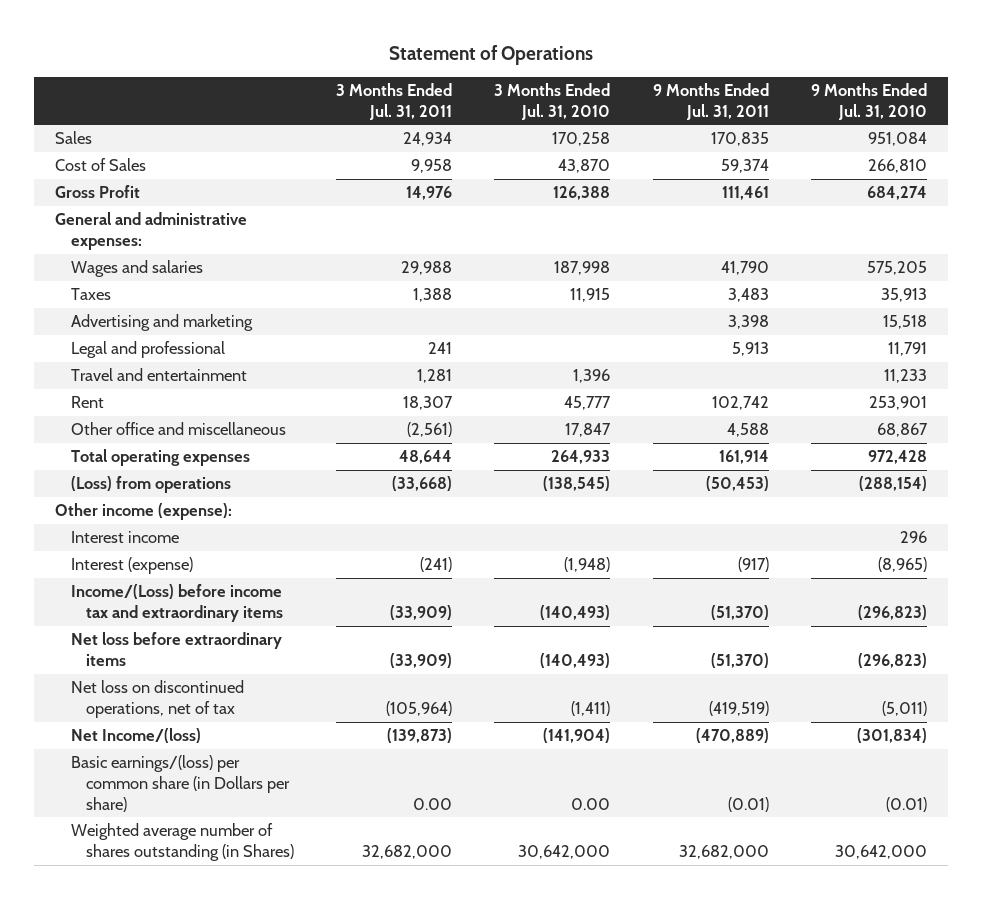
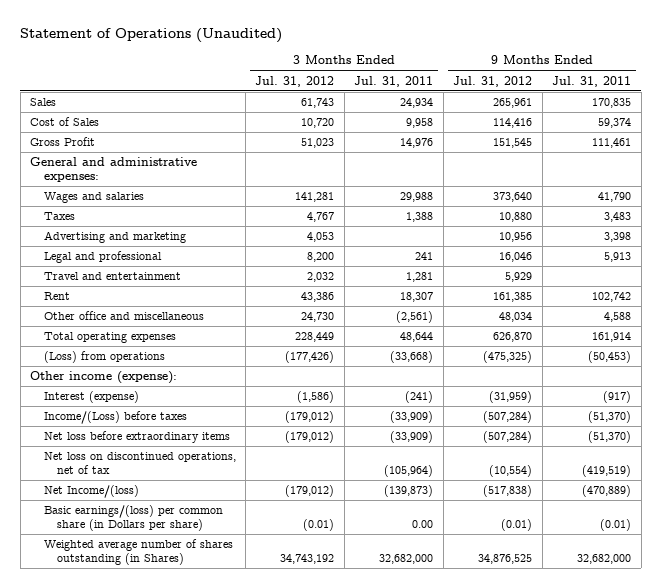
[389,44,594,65] Statement of Operations -> [20,28,283,44] Statement of Operations (Unaudited)
[494,82,611,120] 3 Months Ended Jul. 31, 2010 -> none
[810,82,927,120] 9 Months Ended Jul. 31, 2010 -> none
none -> [255,75,335,87] Jul. 31, 2012
none -> [453,75,533,87] Jul. 31, 2012
[70,531,179,544] Interest income -> none
[70,584,284,622] Income/(Loss) before income tax and extraordinary items -> [43,411,187,425] Income/(Loss) before taxes

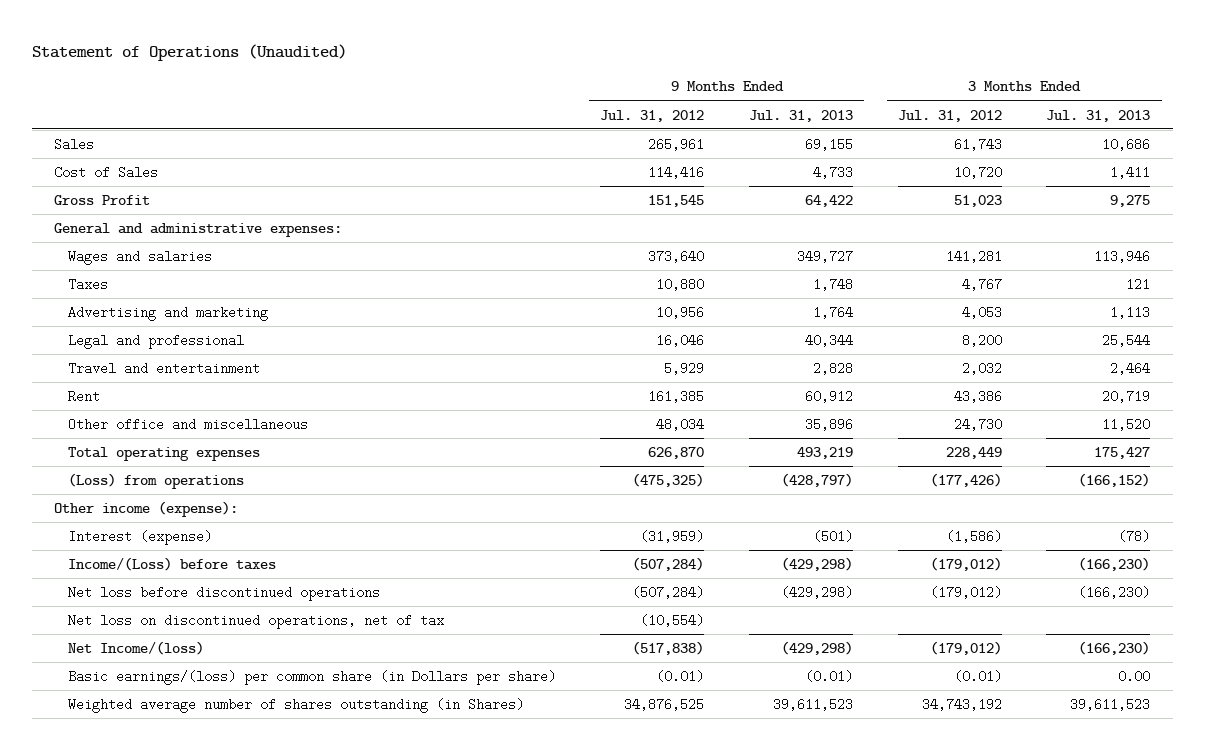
[354,75,434,87] Jul. 31, 2011 -> none
[552,75,632,87] Jul. 31, 2011 -> none
none -> [749,109,854,122] Jul. 31, 2013
none -> [1046,109,1151,122] Jul. 31, 2013
[43,431,230,444] Net loss before extraordinary items -> [67,585,380,601] Net loss before discontinued operations

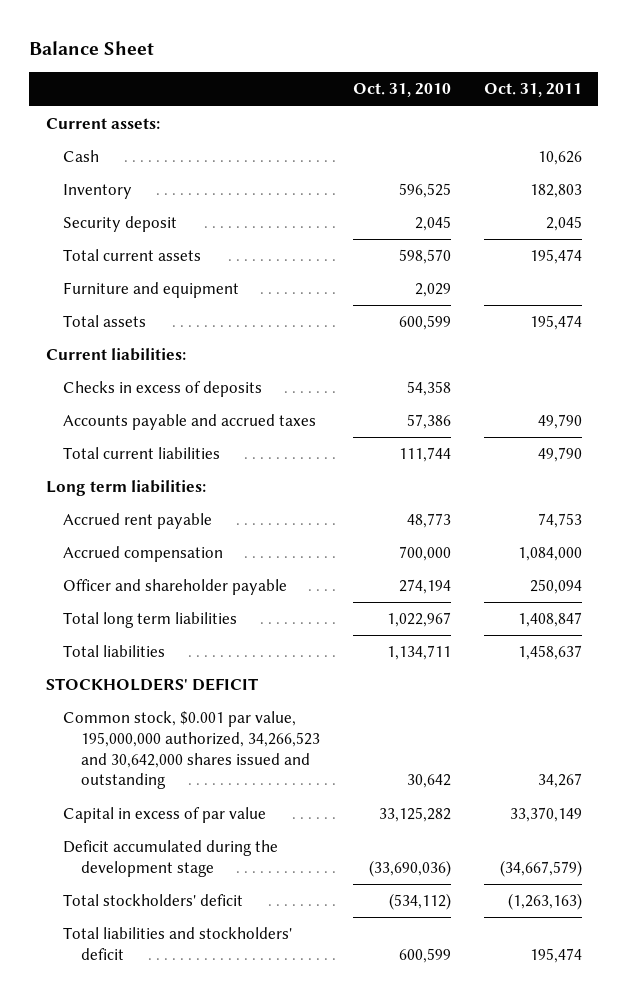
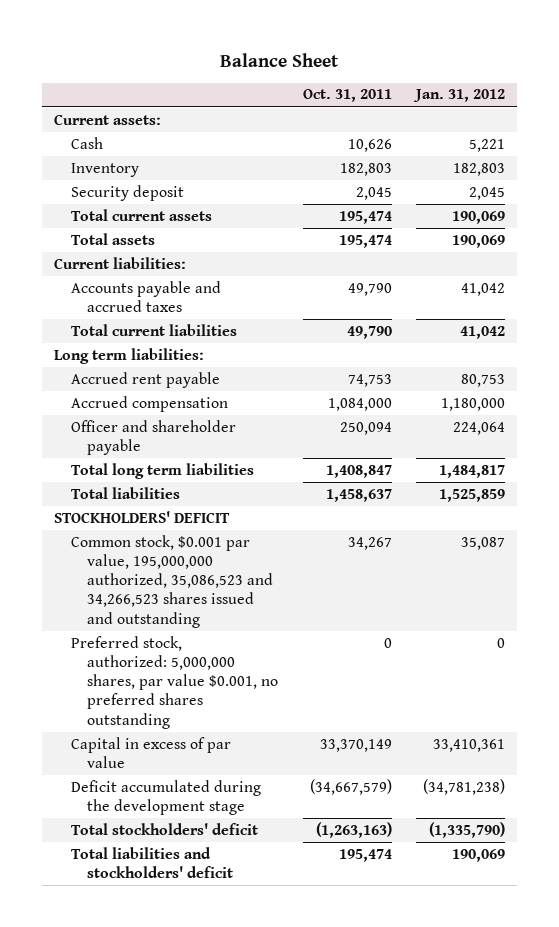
[352,83,451,98] Oct. 31, 2010 -> none
none -> [412,89,505,103] Jan. 31, 2012
[63,282,240,299] Furniture and equipment -> none
[63,381,263,398] Checks in excess of deposits -> none
[63,711,320,790] Common stock, $0.001 par value, 195,000,000 authorized, 34,266,523 and 30,642,000 shares issued and outstanding -> [70,534,274,628] Common stock, $0.001 par value, 195,000,000 authorized, 35,086,523 and 34,266,523 shares issued and outstanding
none -> [70,635,279,729] Preferred stock, authorized: 5,000,000 shares, par value $0.001, no preferred shares outstanding

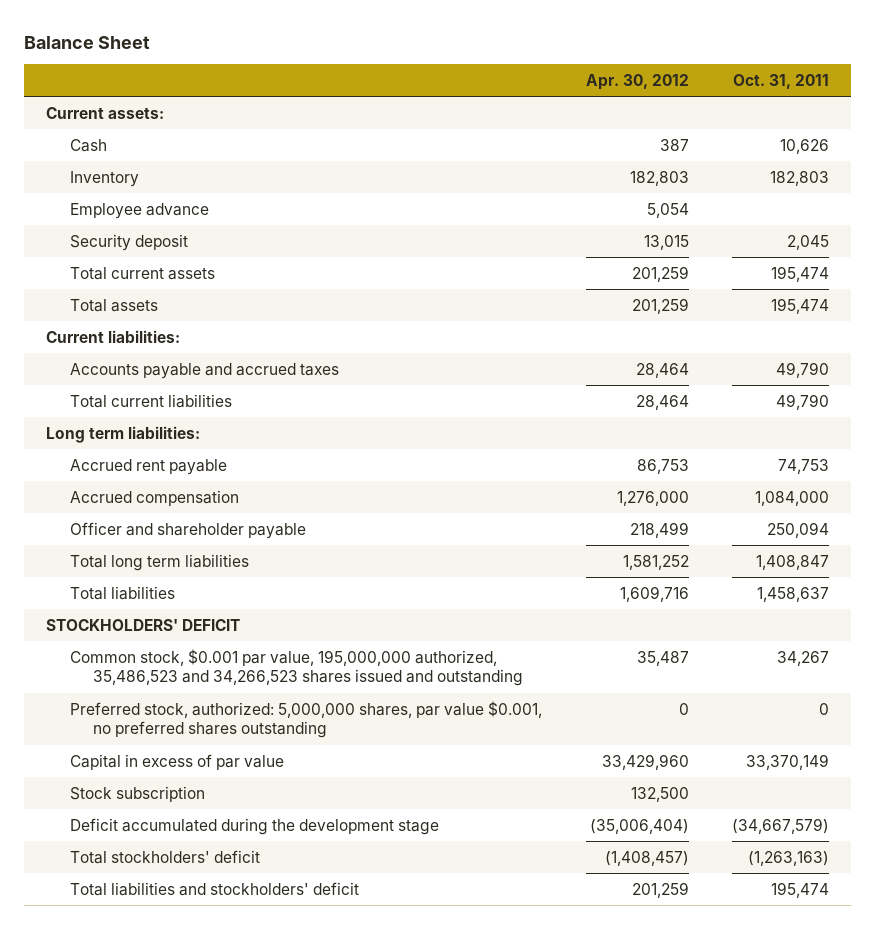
[412,89,505,103] Jan. 31, 2012 -> none
none -> [585,73,689,90] Apr. 30, 2012
none -> [69,202,209,219] Employee advance
[70,534,274,628] Common stock, $0.001 par value, 195,000,000 authorized, 35,086,523 and 34,266,523 shares issued and outstanding -> [69,648,524,687] Common stock, $0.001 par value, 195,000,000 authorized, 35,486,523 and 34,266,523 shares issued and outstanding
none -> [69,785,205,802] Stock subscription

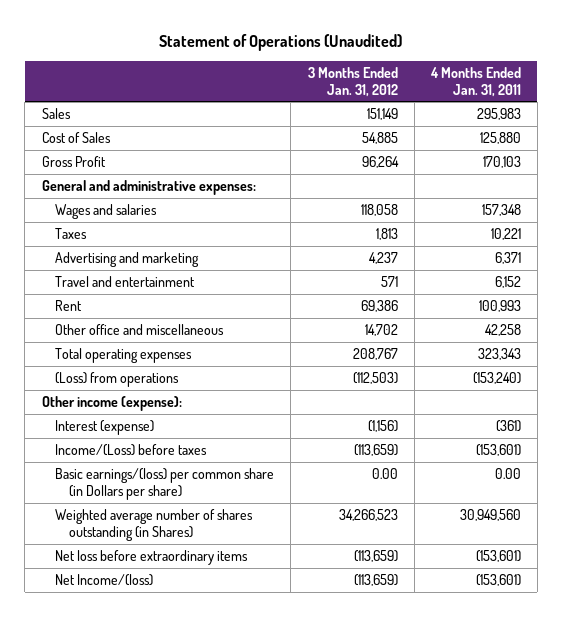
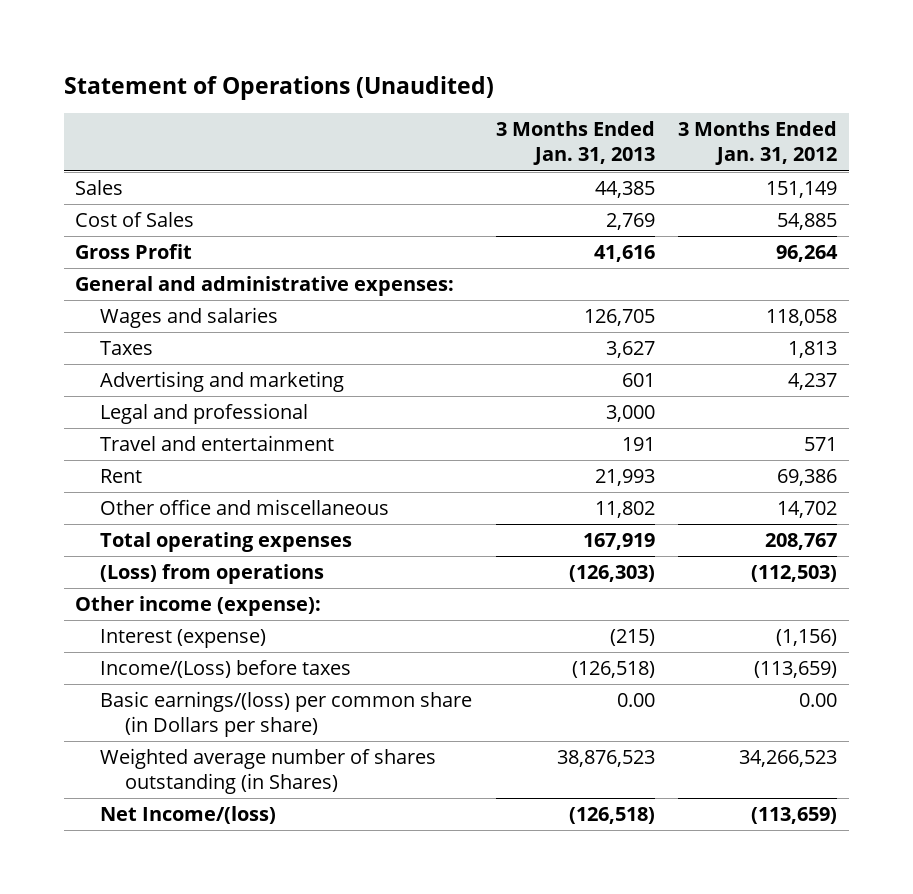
[429,66,521,97] 4 Months Ended Jan. 31, 2011 -> none
none -> [495,121,655,166] 3 Months Ended Jan. 31, 2013
none -> [100,403,309,425] Legal and professional
[55,550,249,566] Net loss before extraordinary items -> none

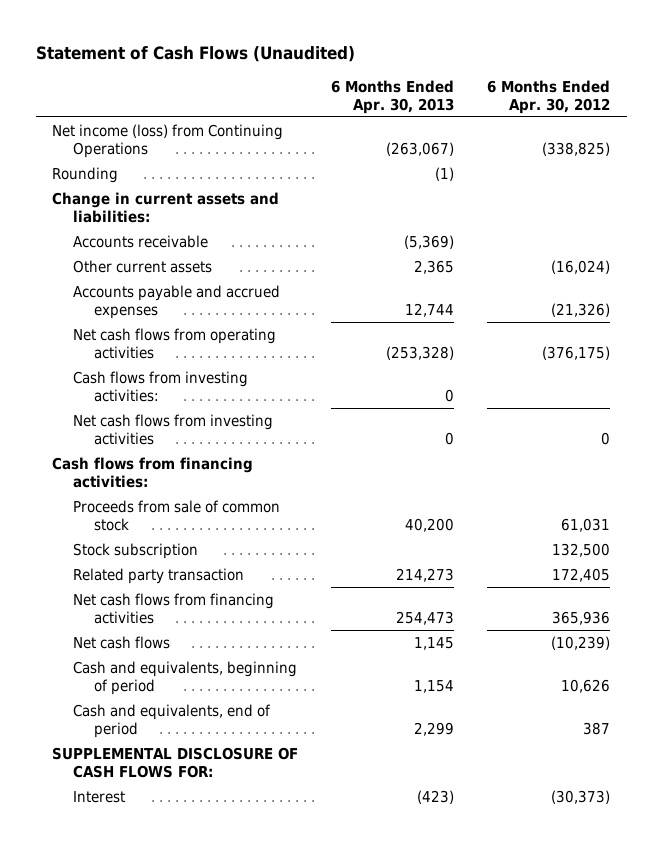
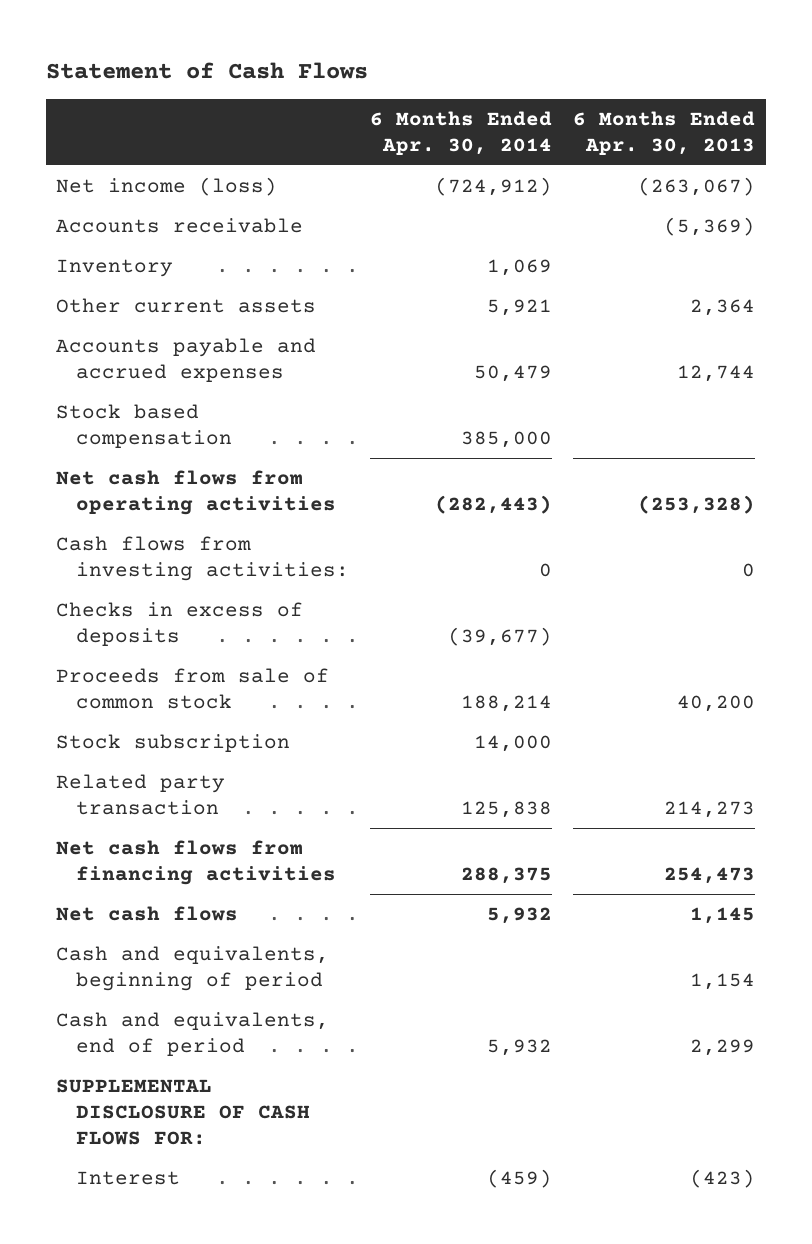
[35,45,355,62] Statement of Cash Flows (Unaudited) -> [45,62,368,80] Statement of Cash Flows
[487,79,611,114] 6 Months Ended Apr. 30, 2012 -> none
none -> [369,111,552,155] 6 Months Ended Apr. 30, 2014
[52,167,119,184] Rounding -> none
[52,192,280,223] Change in current assets and liabilities: -> none
[52,124,284,158] Net income (loss) from Continuing Operations -> [56,177,278,197] Net income (loss)
none -> [56,259,174,278] Inventory
[414,260,455,275] 2,365 -> [690,299,756,317] 2,364
none -> [56,404,232,448] Stock based compensation
[72,414,273,445] Net cash flows from investing activities -> none
[52,457,254,488] Cash flows from financing activities: -> none
none -> [56,602,304,646] Checks in excess of deposits

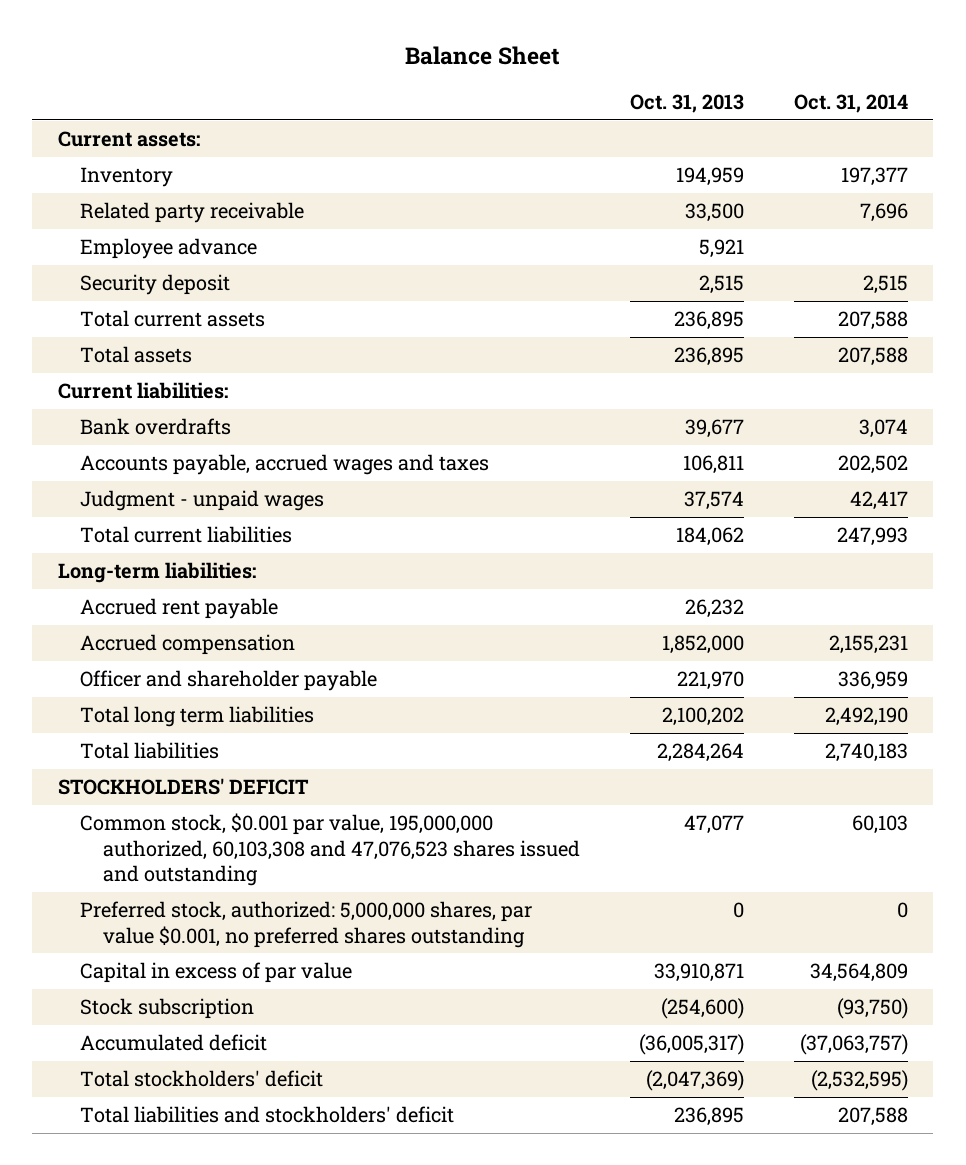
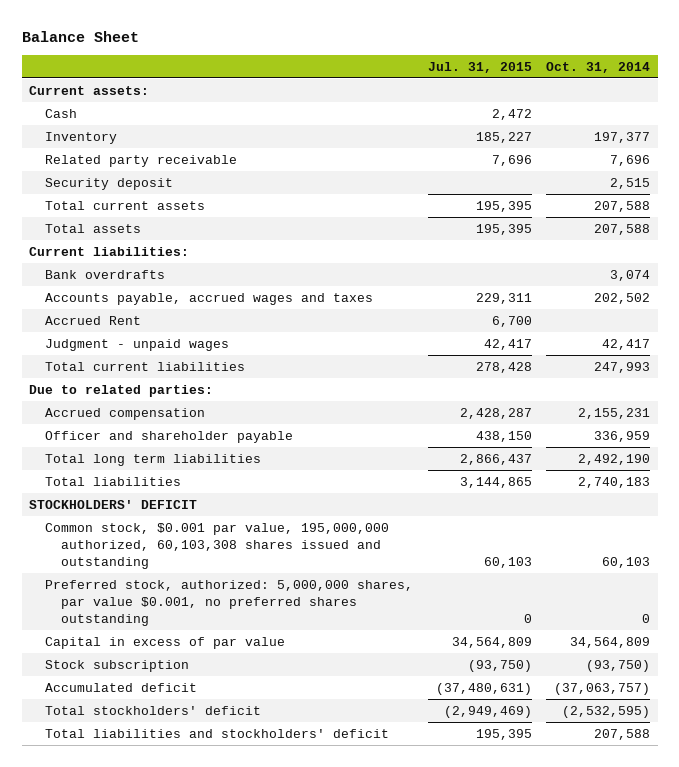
[629,93,744,113] Oct. 31, 2013 -> none
none -> [427,61,532,73] Jul. 31, 2015
none -> [44,108,77,118] Cash
[80,238,258,260] Employee advance -> none
none -> [44,315,141,325] Accrued Rent
[57,562,256,584] Long-term liabilities: -> none
[80,598,279,620] Accrued rent payable -> none
none -> [28,384,213,397] Due to related parties:
[80,813,580,887] Common stock, $0.001 par value, 195,000,000 authorized, 60,103,308 and 47,076,523 shares issued and outstanding -> [44,522,389,569] Common stock, $0.001 par value, 195,000,000 authorized, 60,103,308 shares issued and outstanding

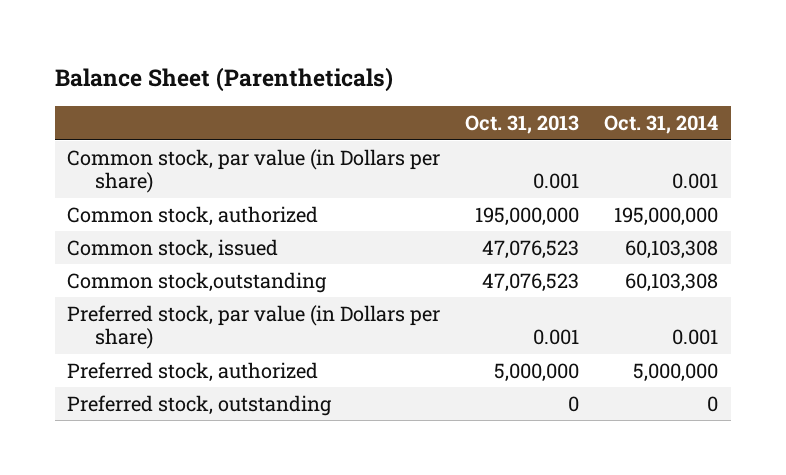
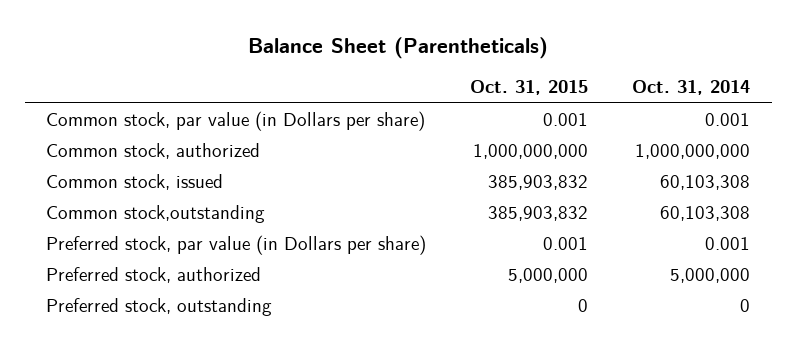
[465,115,580,135] Oct. 31, 2013 -> none
none -> [470,80,589,96] Oct. 31, 2015
[614,206,719,226] 195,000,000 -> [634,143,750,159] 1,000,000,000

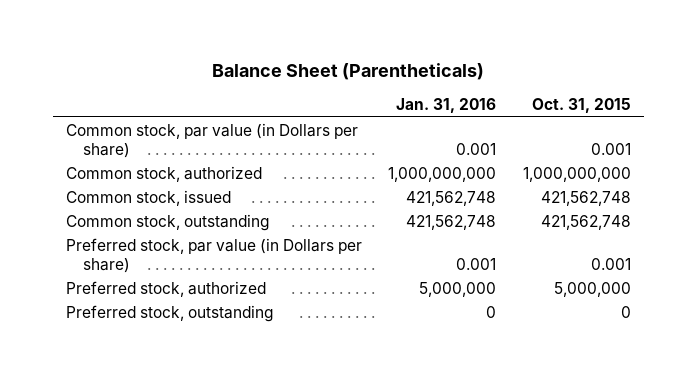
[631,80,750,96] Oct. 31, 2014 -> none
none -> [396,98,497,114] Jan. 31, 2016
[488,174,589,190] 385,903,832 -> [540,190,631,206] 421,562,748
[46,204,266,223] Common stock,outstanding -> [65,213,270,231] Common stock, outstanding
[488,205,589,221] 385,903,832 -> [540,214,631,230] 421,562,748

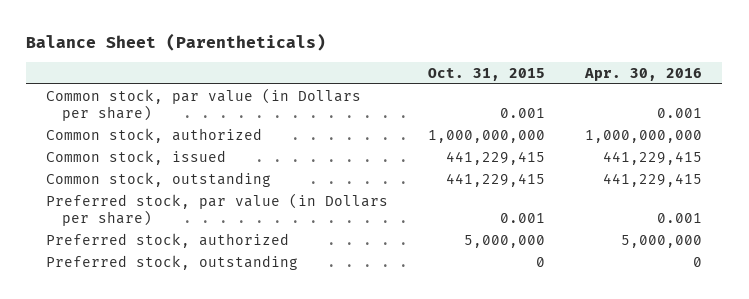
[396,98,497,114] Jan. 31, 2016 -> none
none -> [584,67,703,81] Apr. 30, 2016
[540,190,631,206] 421,562,748 -> [446,150,546,165] 441,229,415
[540,214,631,230] 421,562,748 -> [446,172,546,187] 441,229,415

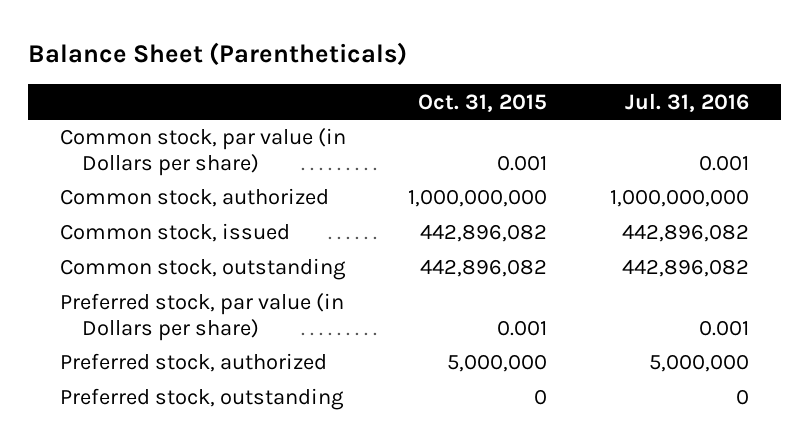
[584,67,703,81] Apr. 30, 2016 -> none
none -> [625,92,750,112] Jul. 31, 2016
[446,150,546,165] 441,229,415 -> [420,224,548,243] 442,896,082
[446,172,546,187] 441,229,415 -> [420,259,548,278] 442,896,082

